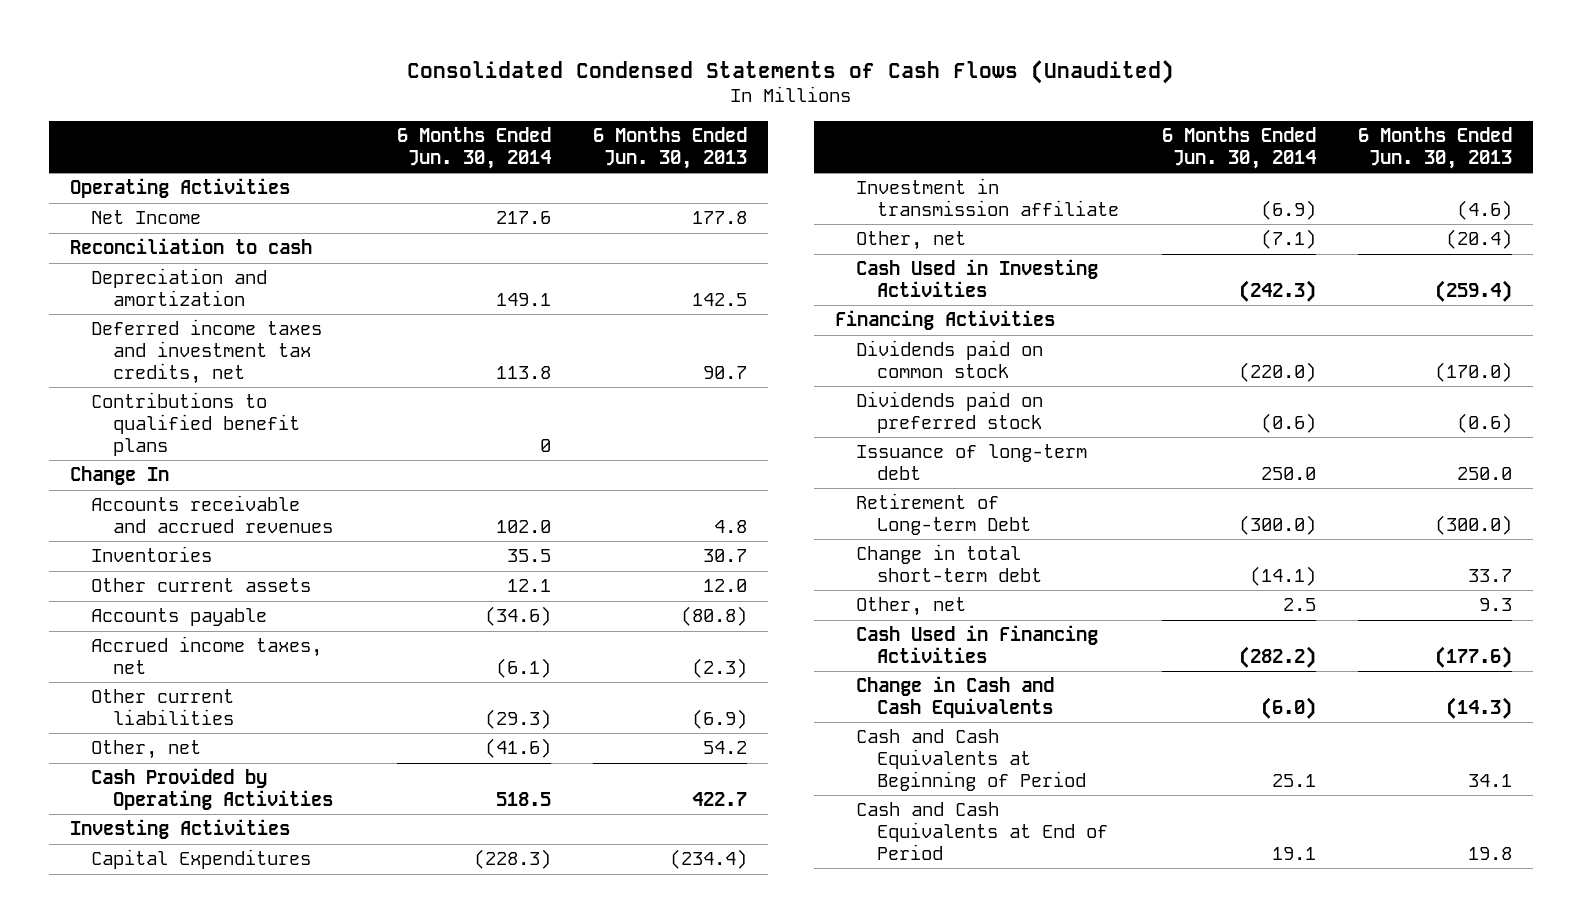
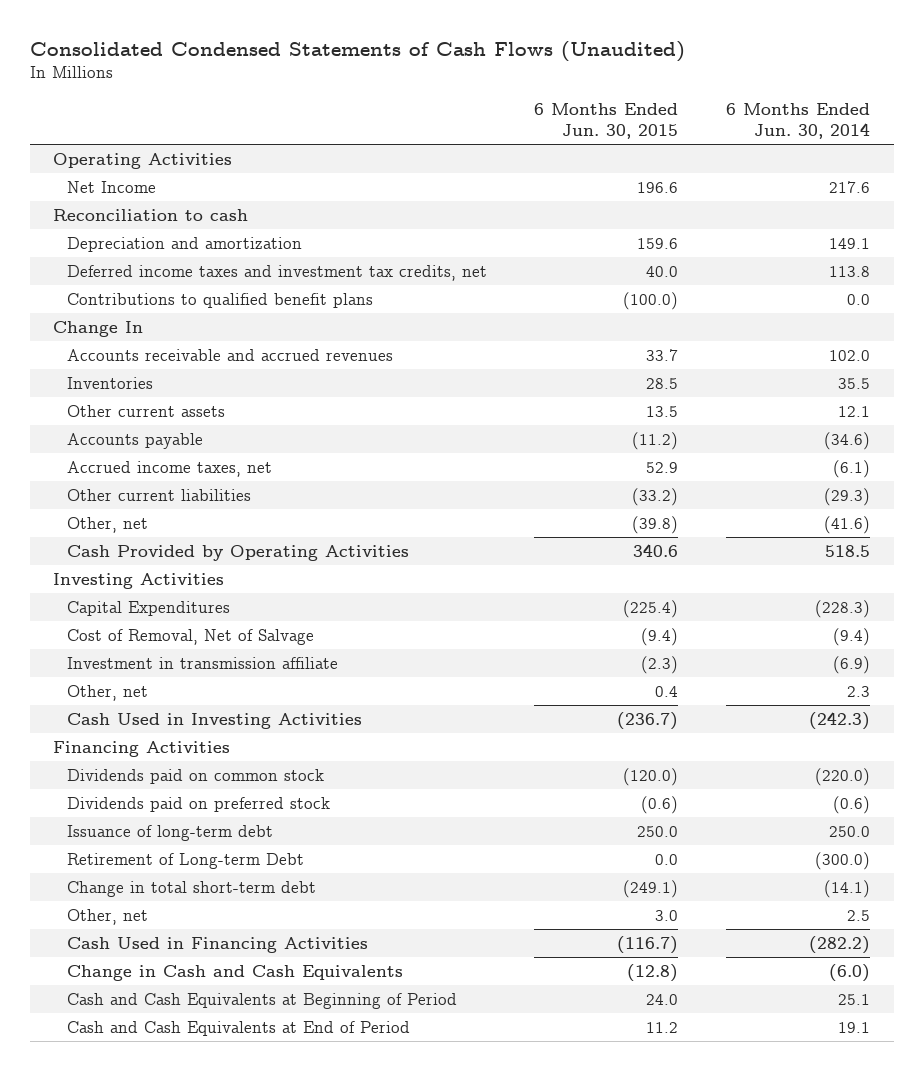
[592,127,747,169] 6 Months Ended Jun. 30, 2013 -> none
none -> [534,102,679,140] 6 Months Ended Jun. 30, 2015
[539,438,551,452] 0 -> [846,293,870,305] 0.0
none -> [66,628,314,645] Cost of Removal, Net of Salvage
[1260,229,1316,250] (7.1) -> [846,685,870,697] 2.3

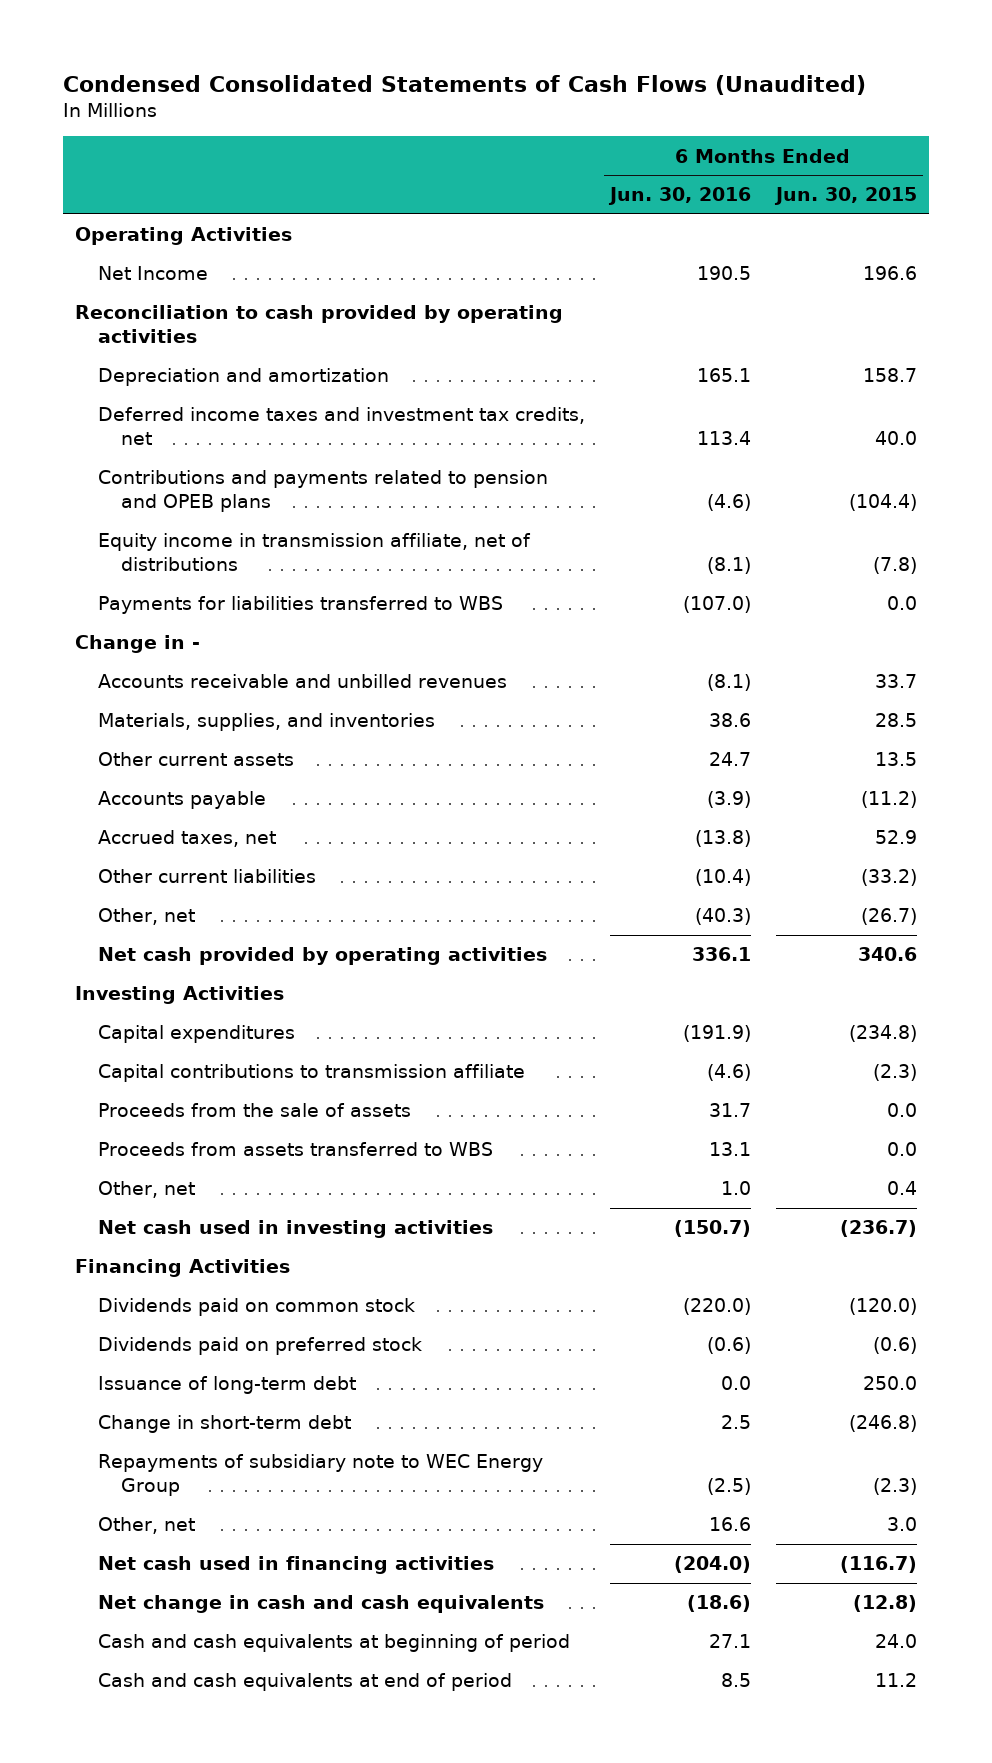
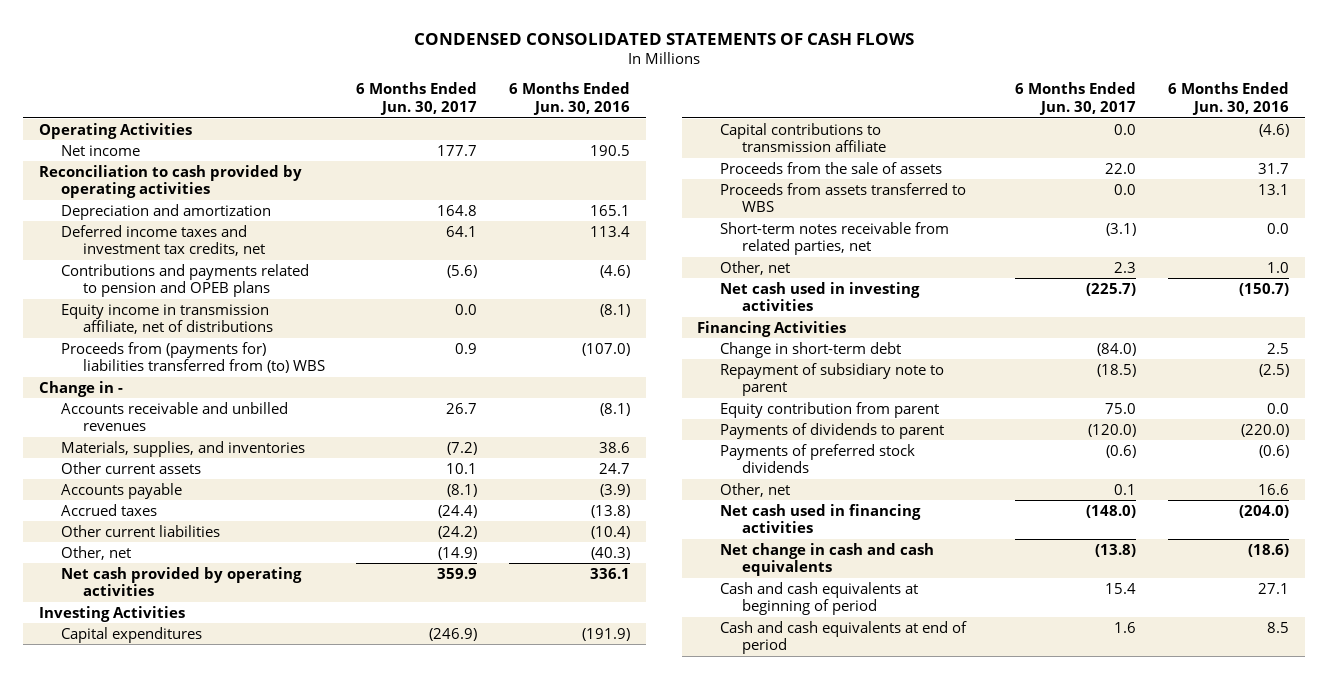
[62,74,866,95] Condensed Consolidated Statements of Cash Flows (Unaudited) -> [413,33,914,46] CONDENSED CONSOLIDATED STATEMENTS OF CASH FLOWS
[773,187,917,206] Jun. 30, 2015 -> none
none -> [356,82,478,116] 6 Months Ended Jun. 30, 2017
[97,266,208,281] Net Income -> [60,144,140,156] Net income
[97,596,503,615] Payments for liabilities transferred to WBS -> [60,341,325,374] Proceeds from (payments for) liabilities transferred from (to) WBS
[97,830,276,848] Accrued taxes, net -> [60,503,157,516] Accrued taxes
none -> [719,221,949,256] Short-term notes receivable from related parties, net
[97,1298,415,1317] Dividends paid on common stock -> none
[97,1337,422,1356] Dividends paid on preferred stock -> none
[97,1376,356,1395] Issuance of long-term debt -> none
[97,1454,543,1497] Repayments of subsidiary note to WEC Energy Group -> [719,362,944,397] Repayment of subsidiary note to parent
none -> [719,401,939,418] Equity contribution from parent
none -> [719,422,944,439] Payments of dividends to parent
none -> [719,443,915,474] Payments of preferred stock dividends

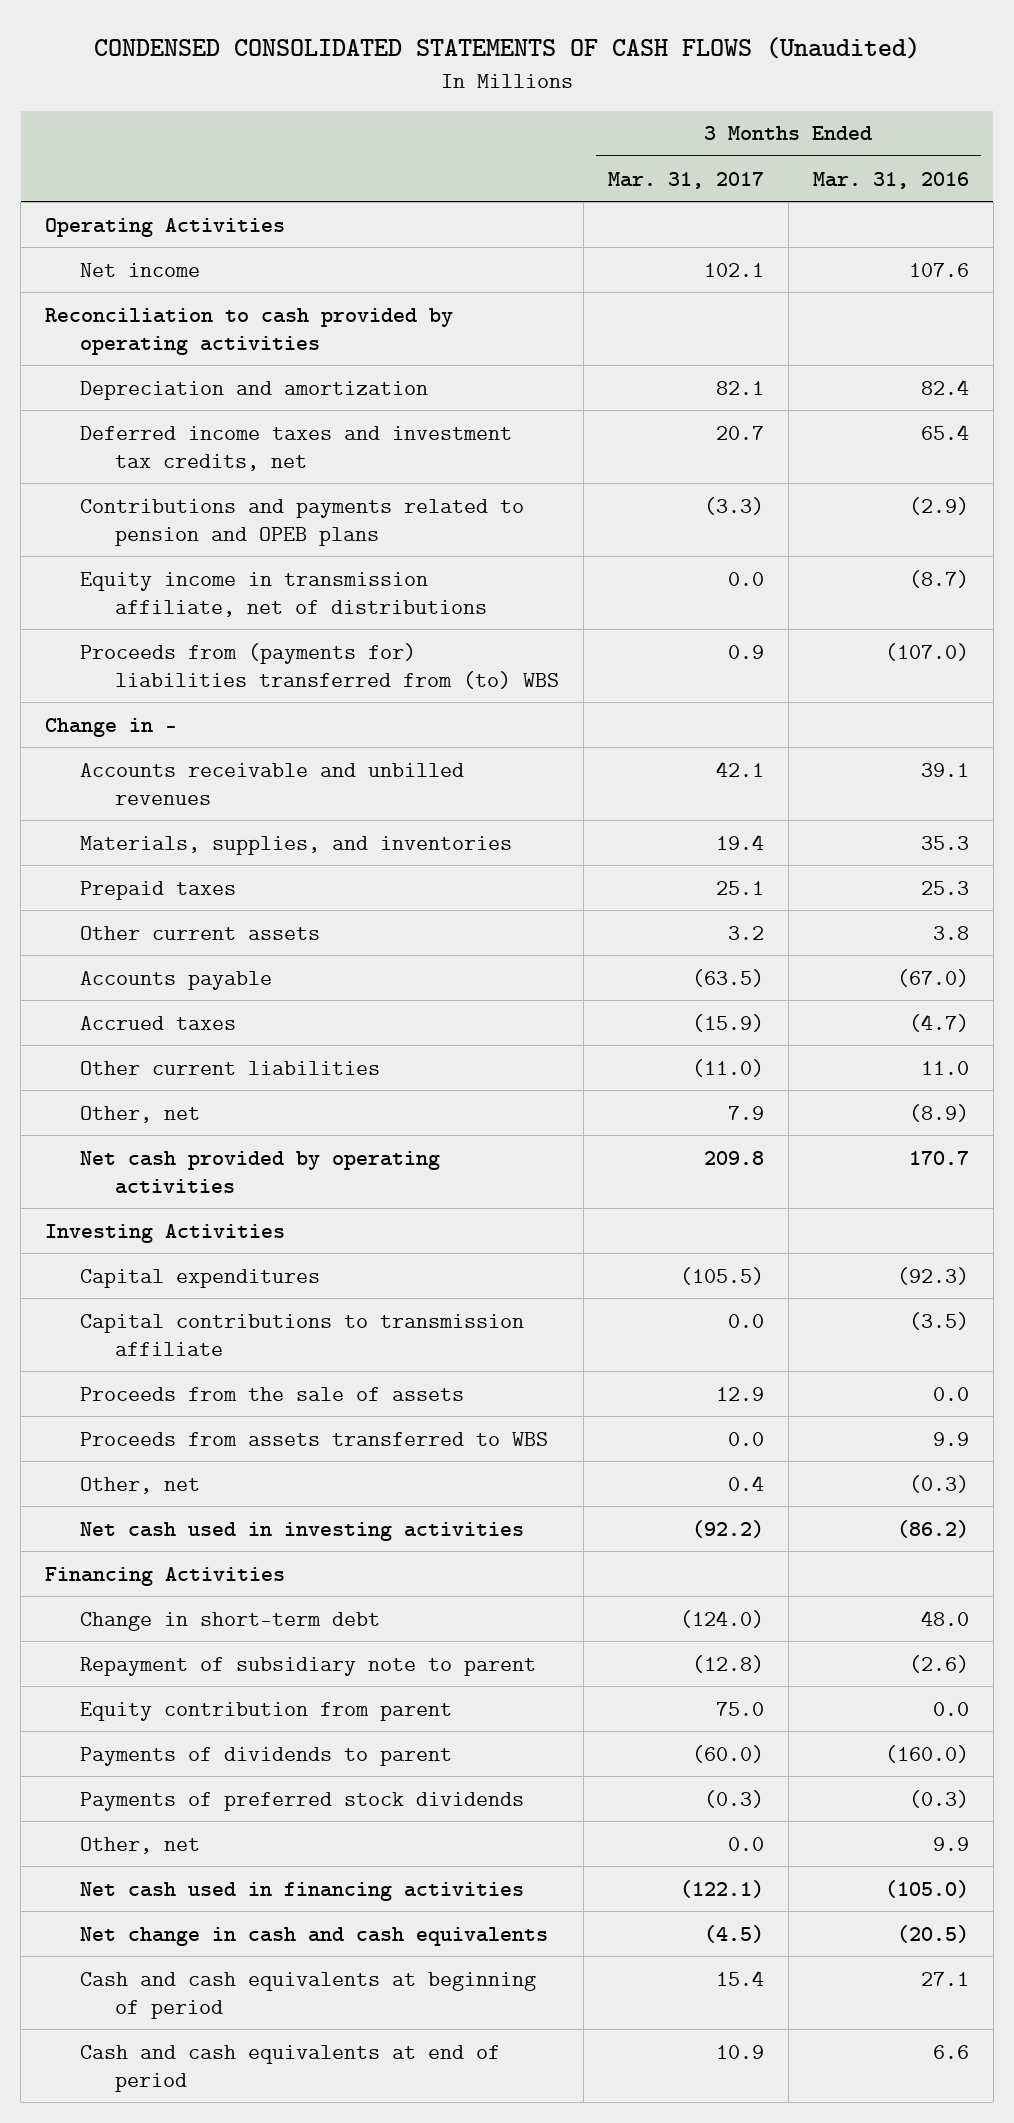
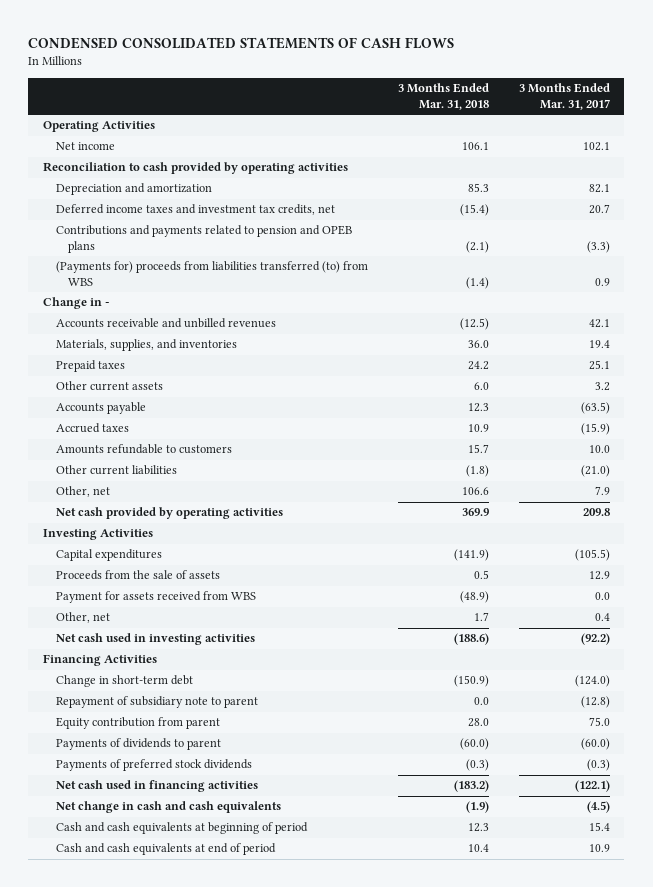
[93,37,920,60] CONDENSED CONSOLIDATED STATEMENTS OF CASH FLOWS (Unaudited) -> [28,37,455,50] CONDENSED CONSOLIDATED STATEMENTS OF CASH FLOWS
[812,171,969,189] Mar. 31, 2016 -> none
none -> [397,83,489,110] 3 Months Ended Mar. 31, 2018
[80,571,488,617] Equity income in transmission affiliate, net of distributions -> none
[80,642,560,689] Proceeds from (payments for) liabilities transferred from (to) WBS -> [55,261,368,286] (Payments for) proceeds from liabilities transferred (to) from WBS
none -> [55,444,232,455] Amounts refundable to customers
[692,1058,765,1077] (11.0) -> [580,465,610,478] (21.0)
[80,1313,525,1356] Capital contributions to transmission affiliate -> none
[80,1431,549,1446] Proceeds from assets transferred to WBS -> [55,591,256,604] Payment for assets received from WBS
[80,1836,201,1854] Other, net -> none

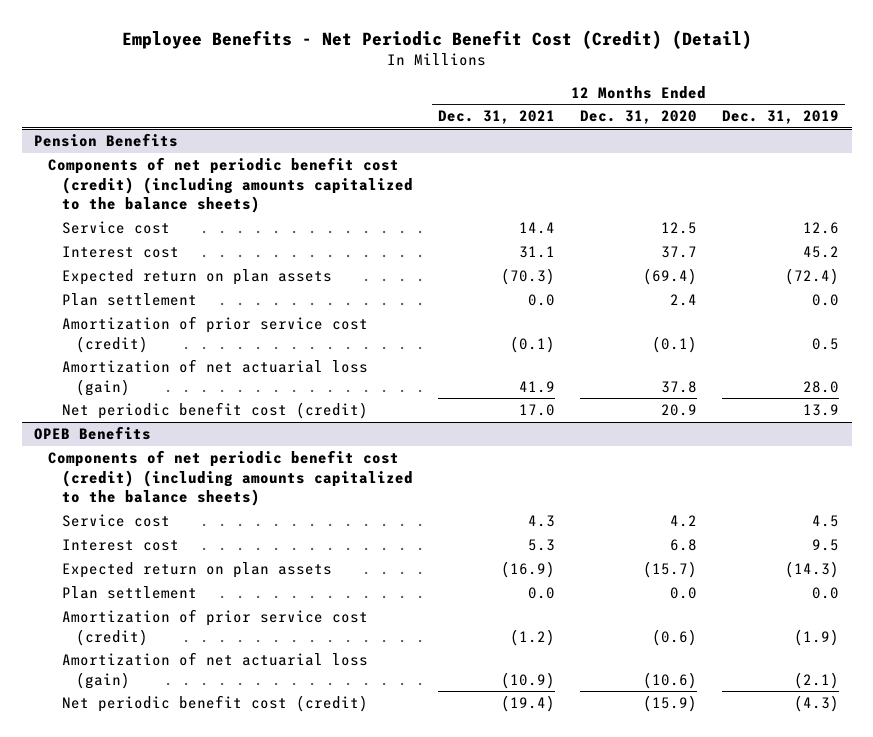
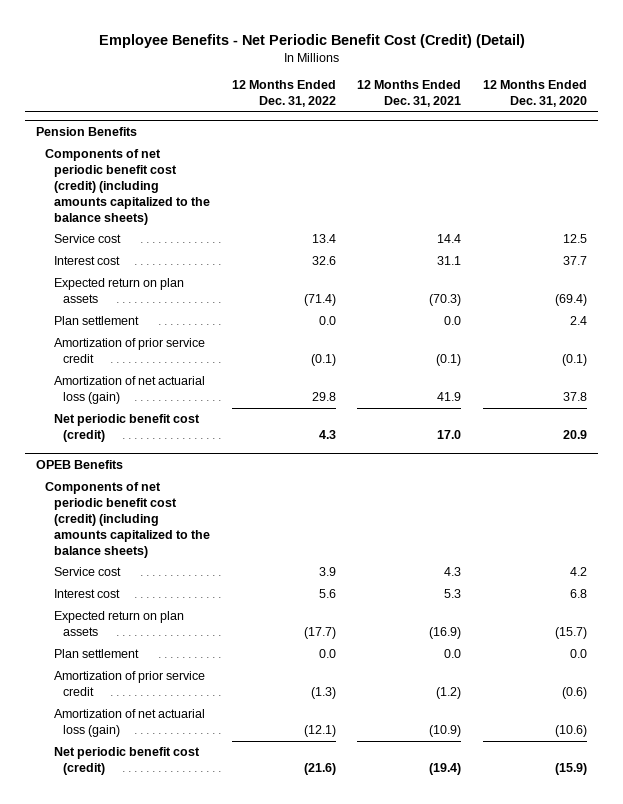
[722,110,840,125] Dec. 31, 2019 -> none
none -> [231,80,336,108] 12 Months Ended Dec. 31, 2022
[61,316,368,353] Amortization of prior service cost (credit) -> [53,338,205,364] Amortization of prior service credit
[61,609,368,646] Amortization of prior service cost (credit) -> [53,671,205,697] Amortization of prior service credit

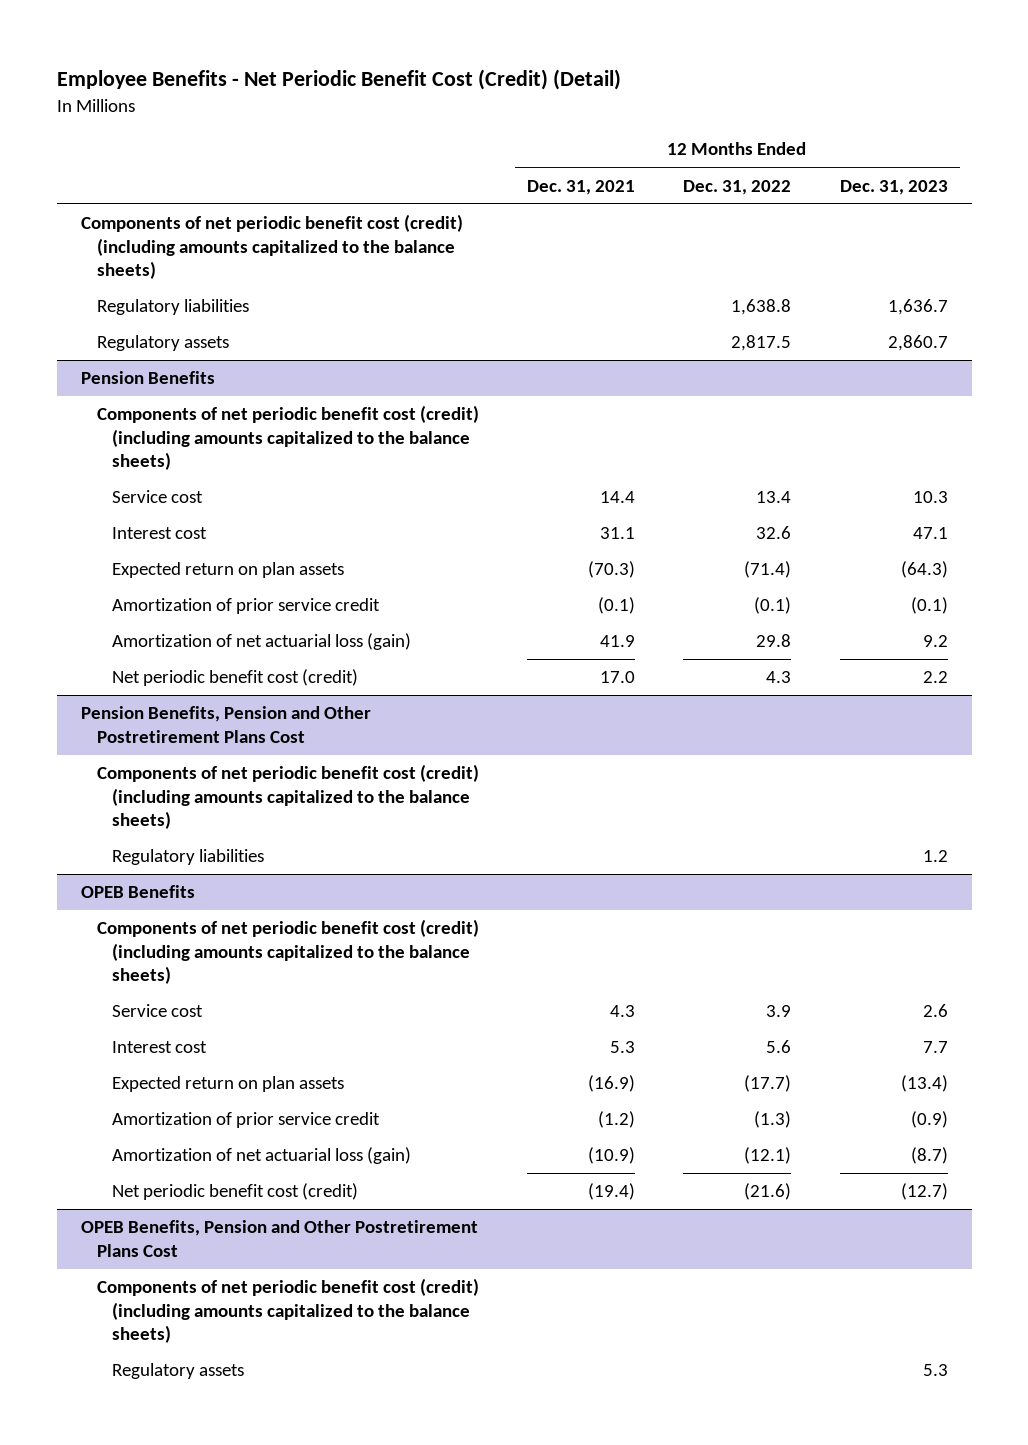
[483,80,588,108] 12 Months Ended Dec. 31, 2020 -> none
none -> [839,179,948,195] Dec. 31, 2023
none -> [80,214,463,280] Components of net periodic benefit cost (credit) (including amounts capitalized to the balance sheets)
none -> [96,299,249,316] Regulatory liabilities
none -> [96,335,229,352] Regulatory assets
[53,316,139,326] Plan settlement -> none
none -> [80,706,371,743] Pension Benefits, Pension and Other Postretirement Plans Cost
none -> [96,764,479,830] Components of net periodic benefit cost (credit) (including amounts capitalized to the balance sheets)
none -> [112,849,265,866] Regulatory liabilities
[53,649,139,659] Plan settlement -> none
none -> [80,1220,478,1257] OPEB Benefits, Pension and Other Postretirement Plans Cost
none -> [96,1278,479,1344] Components of net periodic benefit cost (credit) (including amounts capitalized to the balance sheets)
none -> [112,1363,245,1380] Regulatory assets

